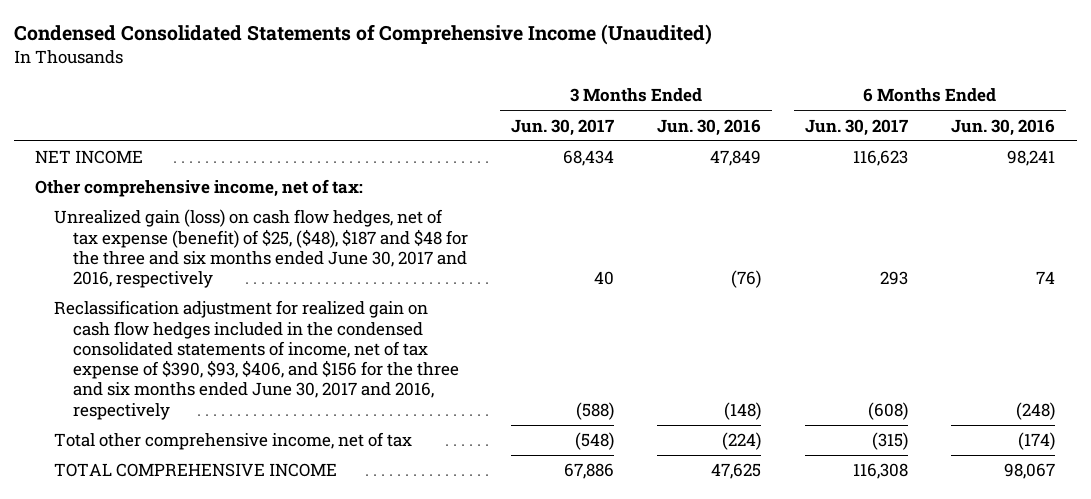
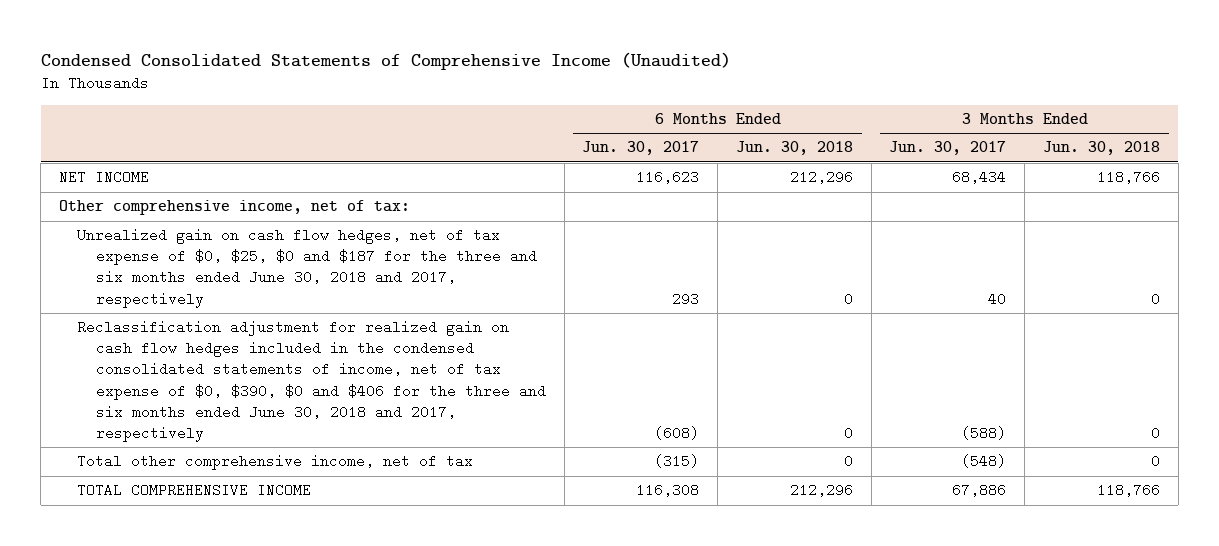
[657,118,762,136] Jun. 30, 2016 -> none
[951,118,1056,136] Jun. 30, 2016 -> none
none -> [735,141,853,156] Jun. 30, 2018
none -> [1042,141,1160,156] Jun. 30, 2018
[53,209,468,289] Unrealized gain (loss) on cash flow hedges, net of tax expense (benefit) of $25, ($48), $187 and $48 for the three and six months ended June 30, 2017 and 2016, respectively -> [77,228,537,308] Unrealized gain on cash flow hedges, net of tax expense of $0, $25, $0 and $187 for the three and six months ended June 30, 2018 and 2017, respectively
[53,300,459,420] Reclassification adjustment for realized gain on cash flow hedges included in the condensed consolidated statements of income, net of tax expense of $390, $93, $406, and $156 for the three and six months ended June 30, 2017 and 2016, respectively -> [77,320,546,442] Reclassification adjustment for realized gain on cash flow hedges included in the condensed consolidated statements of income, net of tax expense of $0, $390, $0 and $406 for the three and six months ended June 30, 2018 and 2017, respectively

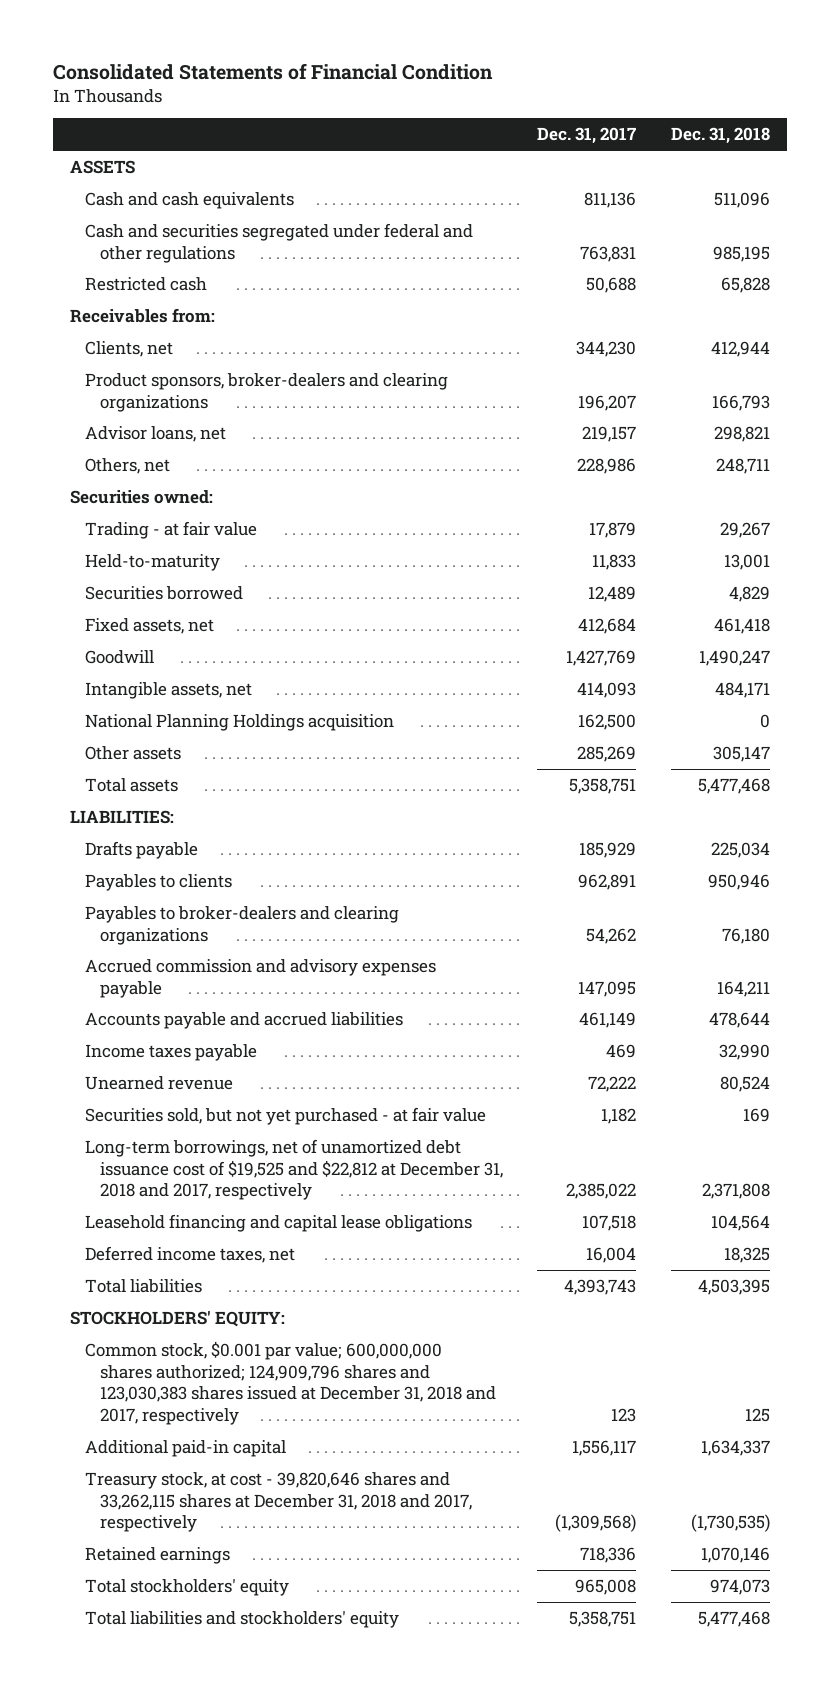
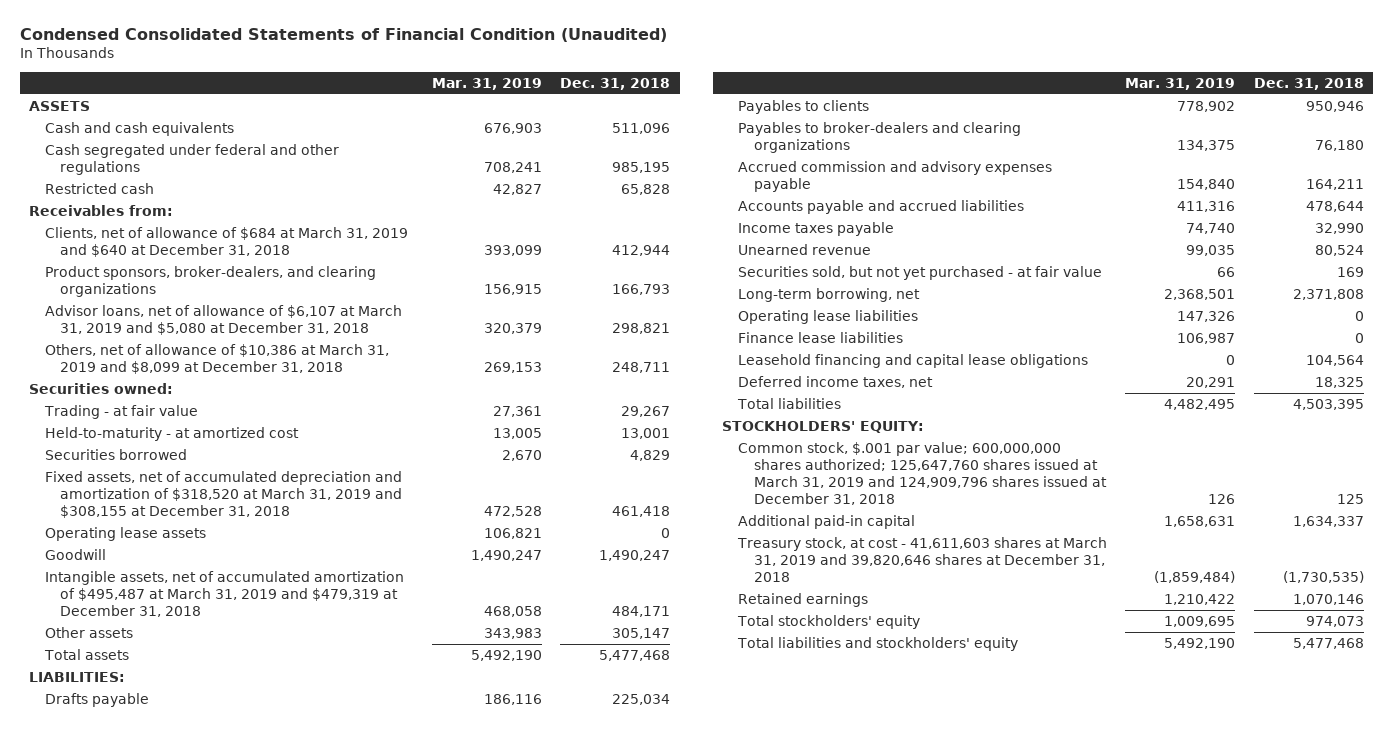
[52,62,493,80] Consolidated Statements of Financial Condition -> [19,28,667,43] Condensed Consolidated Statements of Financial Condition (Unaudited)
[537,127,637,145] Dec. 31, 2017 -> none
none -> [432,77,543,90] Mar. 31, 2019
[84,222,473,263] Cash and securities segregated under federal and other regulations -> [44,143,339,175] Cash segregated under federal and other regulations
[84,340,173,357] Clients, net -> [44,226,408,257] Clients, net of allowance of $684 at March 31, 2019 and $640 at December 31, 2018
[84,372,448,412] Product sponsors, broker-dealers and clearing organizations -> [44,265,376,297] Product sponsors, broker-dealers, and clearing organizations
[84,425,226,442] Advisor loans, net -> [44,304,402,335] Advisor loans, net of allowance of $6,107 at March 31, 2019 and $5,080 at December 31, 2018
[84,457,170,474] Others, net -> [44,343,389,374] Others, net of allowance of $10,386 at March 31, 2019 and $8,099 at December 31, 2018
[84,553,220,571] Held-to-maturity -> [44,426,299,441] Held-to-maturity - at amortized cost
[84,617,214,634] Fixed assets, net -> [44,470,403,518] Fixed assets, net of accumulated depreciation and amortization of $318,520 at March 31, 2019 and $308,155 at December 31, 2018
none -> [44,526,206,541] Operating lease assets
[84,713,394,731] National Planning Holdings acquisition -> none
[84,681,252,699] Intangible assets, net -> [44,570,404,617] Intangible assets, net of accumulated amortization of $495,487 at March 31, 2019 and $479,319 at December 31, 2018
[84,1138,503,1201] Long-term borrowings, net of unamortized debt issuance cost of $19,525 and $22,812 at December 31, 2018 and 2017, respectively -> [737,287,920,302] Long-term borrowing, net
none -> [737,309,918,324] Operating lease liabilities
none -> [737,331,903,343] Finance lease liabilities
[84,1340,496,1425] Common stock, $0.001 par value; 600,000,000 shares authorized; 124,909,796 shares and 123,030,383 shares issued at December 31, 2018 and 2017, respectively -> [737,441,1107,505] Common stock, $.001 par value; 600,000,000 shares authorized; 125,647,760 shares issued at March 31, 2019 and 124,909,796 shares issued at December 31, 2018
[84,1471,472,1533] Treasury stock, at cost - 39,820,646 shares and 33,262,115 shares at December 31, 2018 and 2017, respectively -> [736,536,1107,582] Treasury stock, at cost - 41,611,603 shares at March 31, 2019 and 39,820,646 shares at December 31, 2018

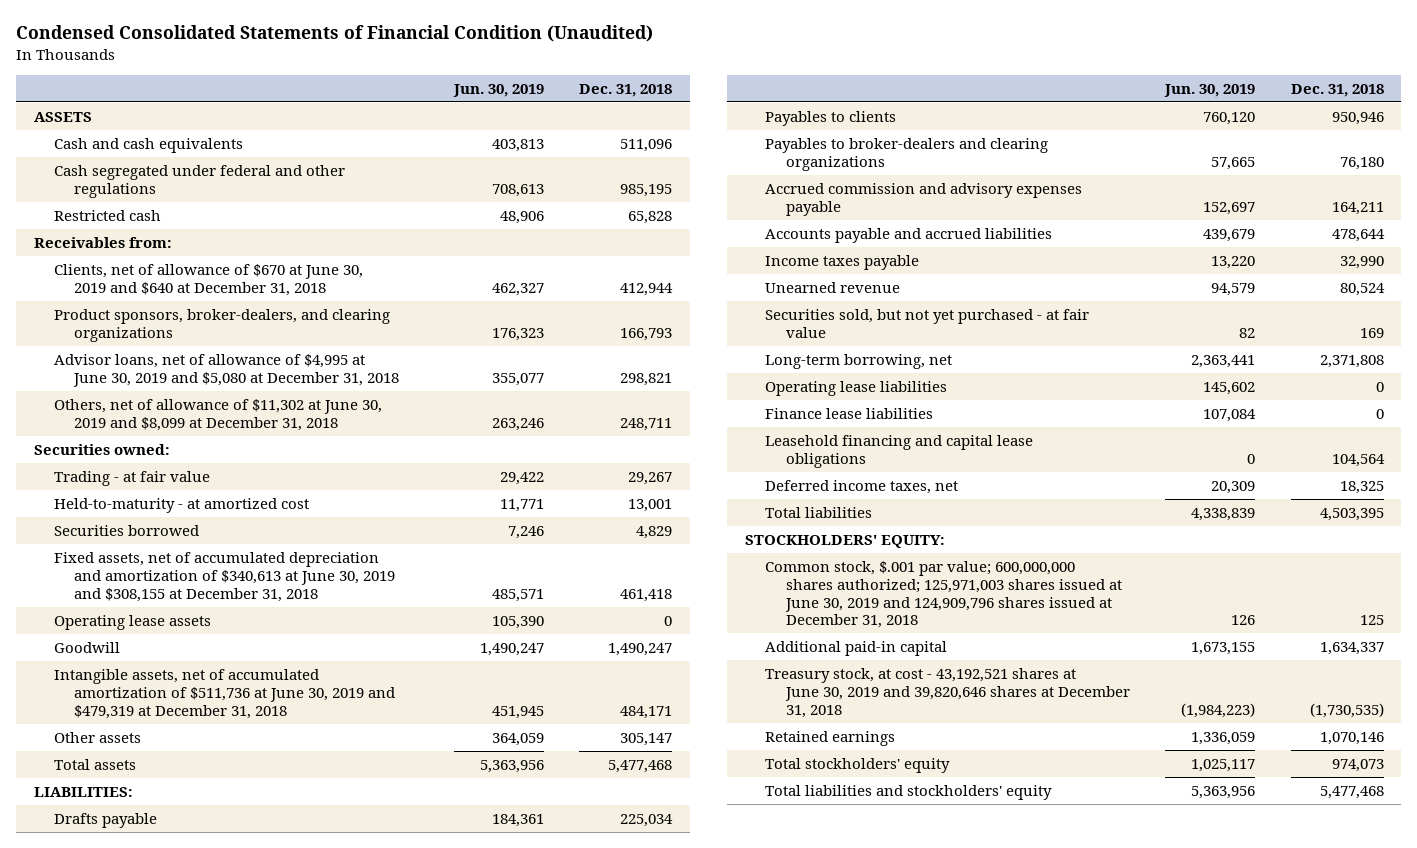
[432,77,543,90] Mar. 31, 2019 -> none
none -> [452,83,544,97] Jun. 30, 2019
[44,226,408,257] Clients, net of allowance of $684 at March 31, 2019 and $640 at December 31, 2018 -> [53,263,363,296] Clients, net of allowance of $670 at June 30, 2019 and $640 at December 31, 2018
[44,304,402,335] Advisor loans, net of allowance of $6,107 at March 31, 2019 and $5,080 at December 31, 2018 -> [53,353,400,387] Advisor loans, net of allowance of $4,995 at June 30, 2019 and $5,080 at December 31, 2018
[44,343,389,374] Others, net of allowance of $10,386 at March 31, 2019 and $8,099 at December 31, 2018 -> [53,398,382,431] Others, net of allowance of $11,302 at June 30, 2019 and $8,099 at December 31, 2018
[44,470,403,518] Fixed assets, net of accumulated depreciation and amortization of $318,520 at March 31, 2019 and $308,155 at December 31, 2018 -> [53,551,396,602] Fixed assets, net of accumulated depreciation and amortization of $340,613 at June 30, 2019 and $308,155 at December 31, 2018
[44,570,404,617] Intangible assets, net of accumulated amortization of $495,487 at March 31, 2019 and $479,319 at December 31, 2018 -> [53,668,396,719] Intangible assets, net of accumulated amortization of $511,736 at June 30, 2019 and $479,319 at December 31, 2018
[737,441,1107,505] Common stock, $.001 par value; 600,000,000 shares authorized; 125,647,760 shares issued at March 31, 2019 and 124,909,796 shares issued at December 31, 2018 -> [765,560,1122,629] Common stock, $.001 par value; 600,000,000 shares authorized; 125,971,003 shares issued at June 30, 2019 and 124,909,796 shares issued at December 31, 2018
[736,536,1107,582] Treasury stock, at cost - 41,611,603 shares at March 31, 2019 and 39,820,646 shares at December 31, 2018 -> [765,667,1130,718] Treasury stock, at cost - 43,192,521 shares at June 30, 2019 and 39,820,646 shares at December 31, 2018

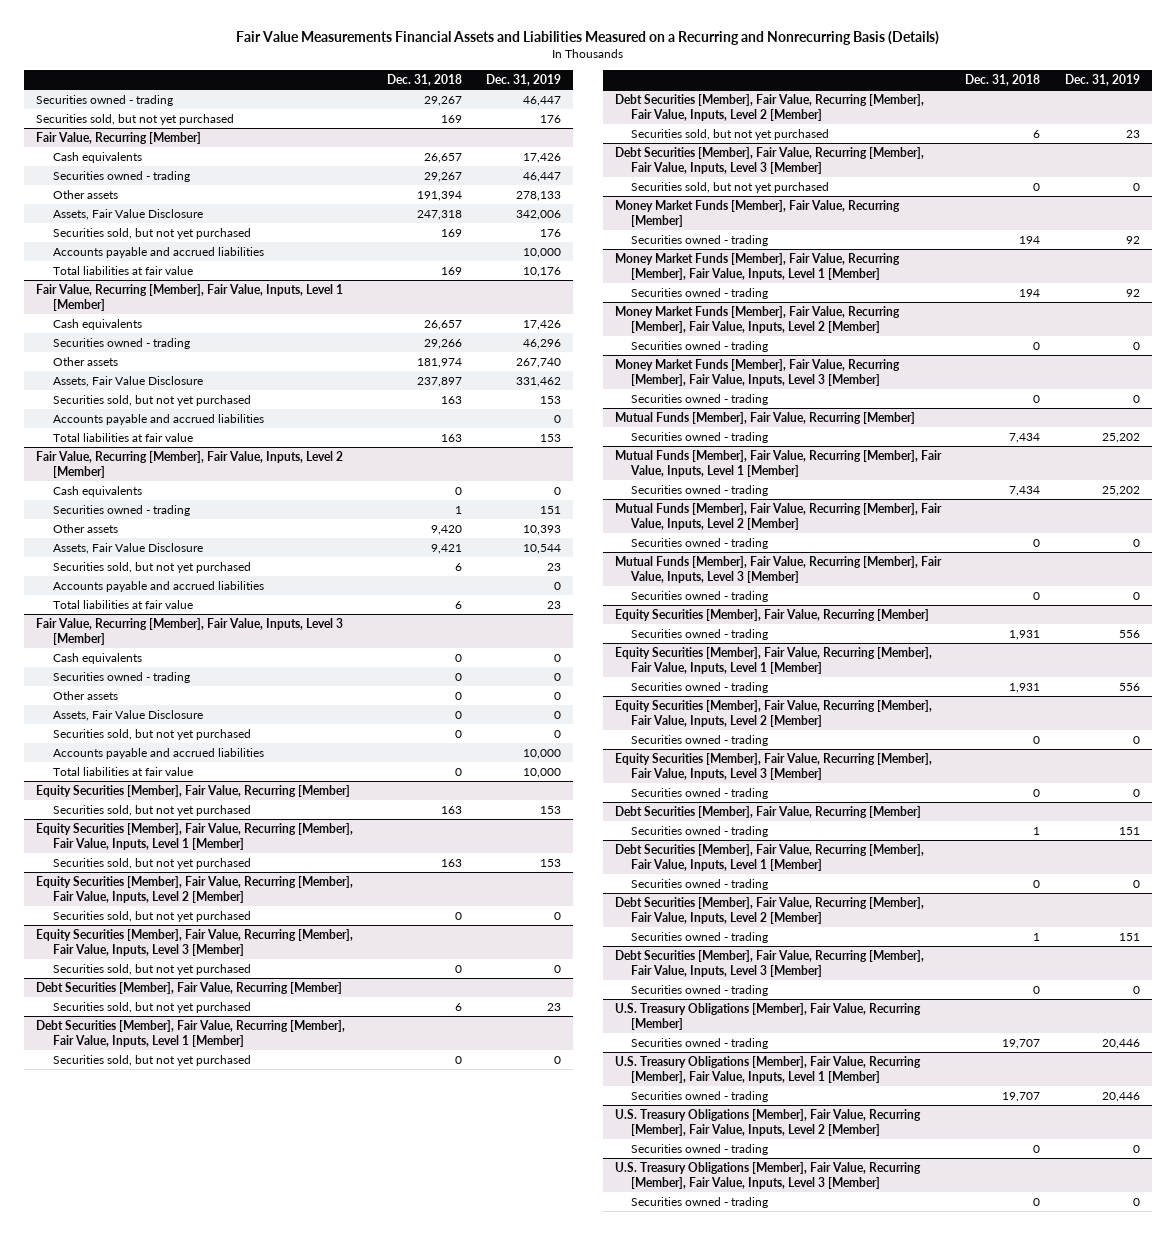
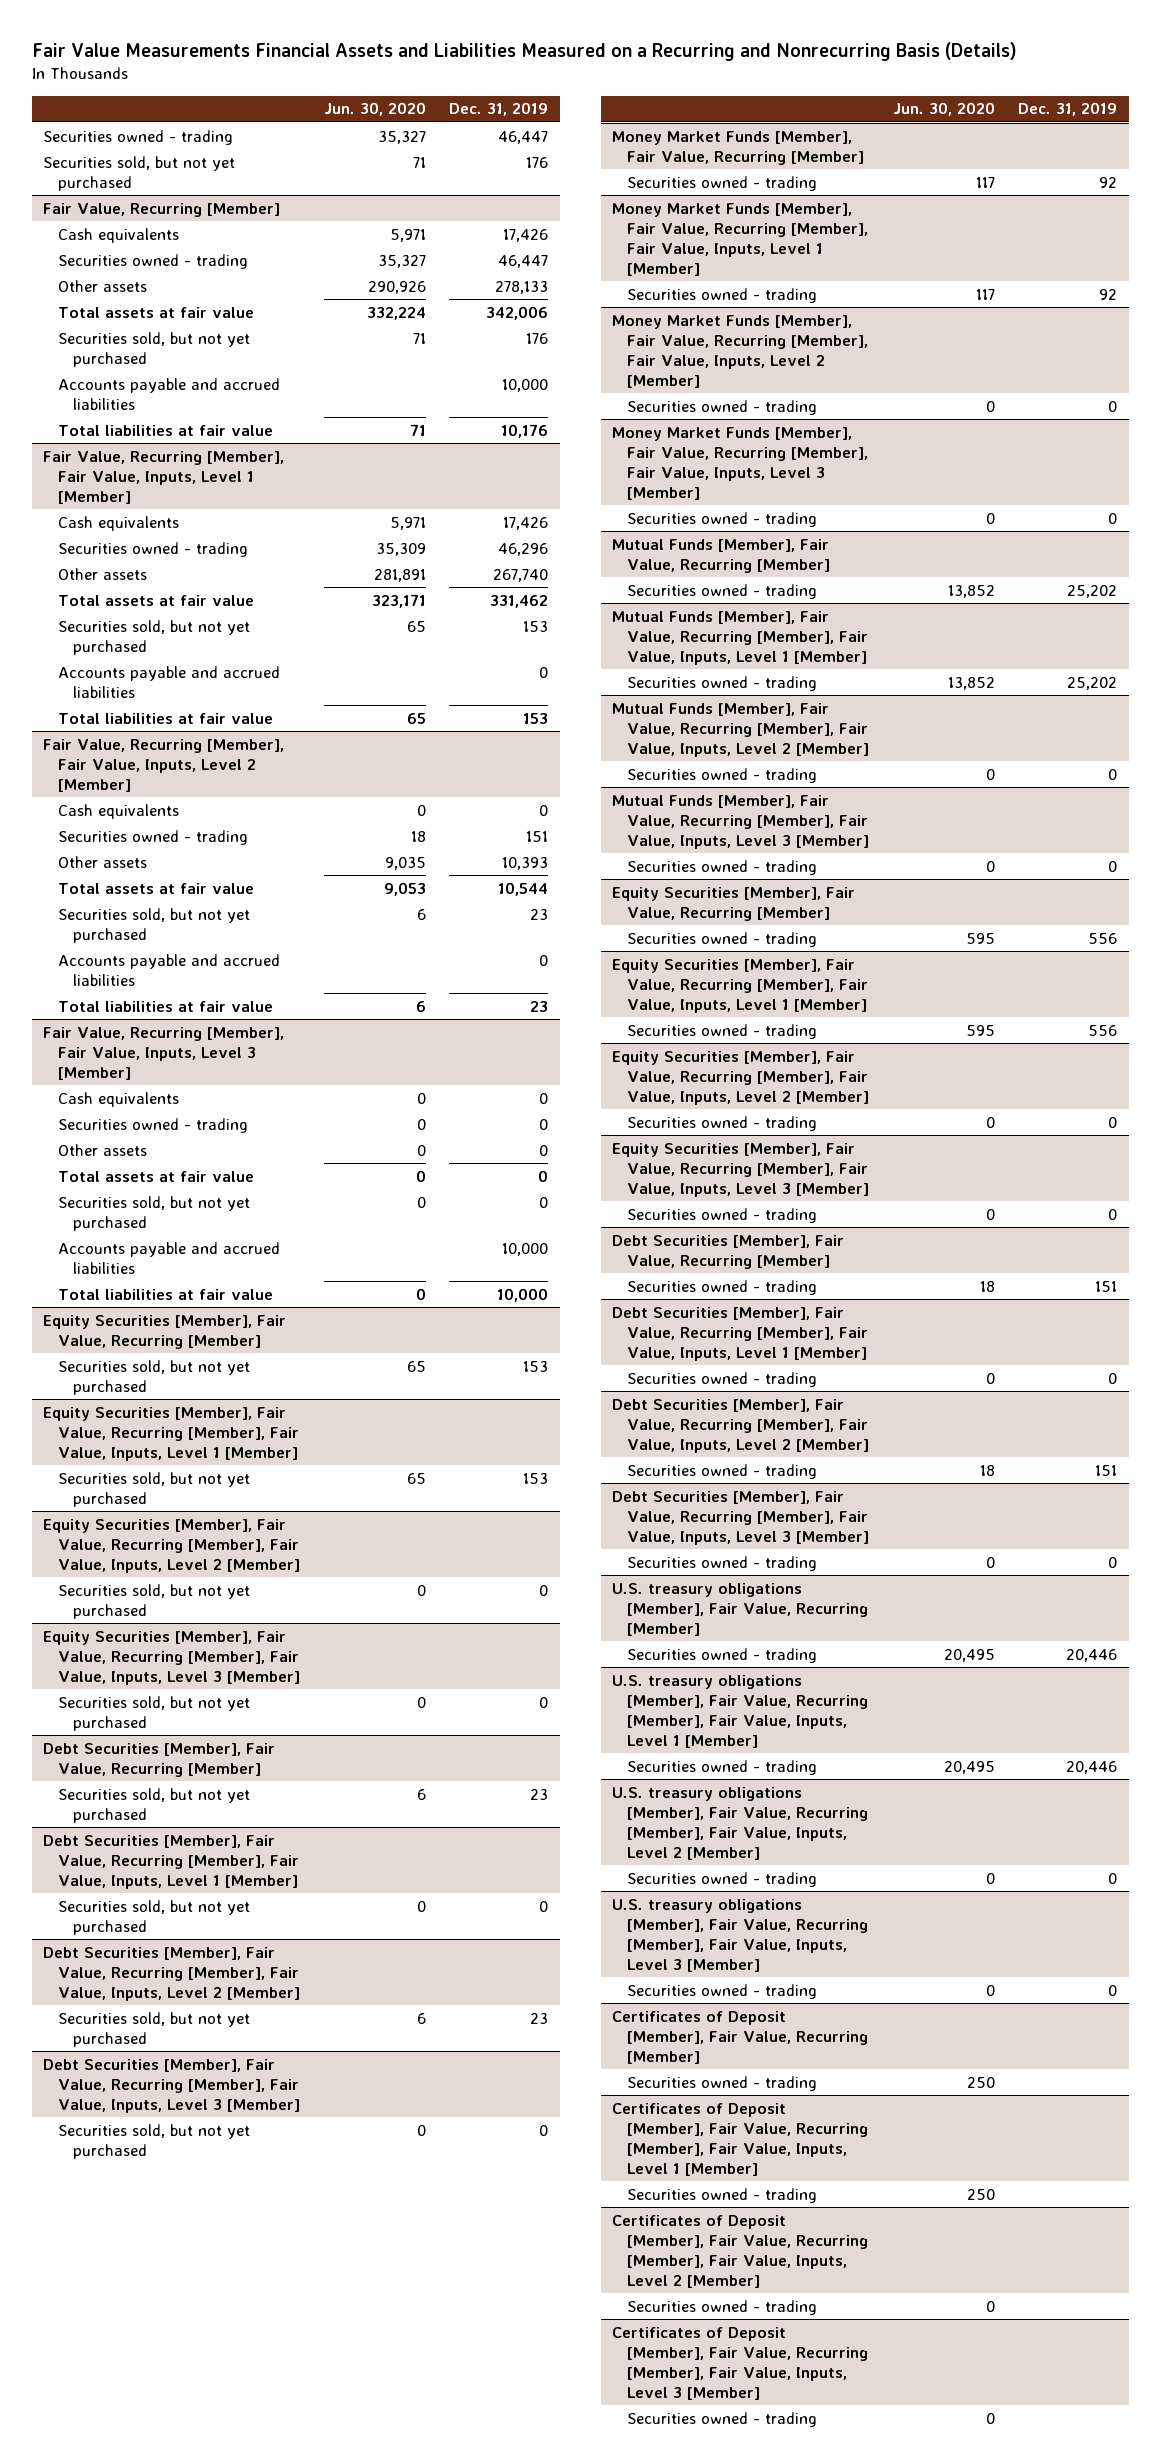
[386,73,462,86] Dec. 31, 2018 -> none
none -> [323,102,426,117] Jun. 30, 2020
[52,208,203,220] Assets, Fair Value Disclosure -> [58,306,255,318] Total assets at fair value
[52,375,203,387] Assets, Fair Value Disclosure -> [58,594,255,606] Total assets at fair value
[52,542,203,554] Assets, Fair Value Disclosure -> [58,882,255,894] Total assets at fair value
[52,709,203,721] Assets, Fair Value Disclosure -> [58,1170,255,1182] Total assets at fair value
[614,1002,921,1030] U.S. Treasury Obligations [Member], Fair Value, Recurring [Member] -> [612,1582,869,1636] U.S. treasury obligations [Member], Fair Value, Recurring [Member]
[614,1055,921,1083] U.S. Treasury Obligations [Member], Fair Value, Recurring [Member], Fair Value, Inputs, Level 1 [Member] -> [612,1674,869,1748] U.S. treasury obligations [Member], Fair Value, Recurring [Member], Fair Value, Inputs, Level 1 [Member]
[614,1108,921,1136] U.S. Treasury Obligations [Member], Fair Value, Recurring [Member], Fair Value, Inputs, Level 2 [Member] -> [612,1786,869,1860] U.S. treasury obligations [Member], Fair Value, Recurring [Member], Fair Value, Inputs, Level 2 [Member]
[614,1161,921,1189] U.S. Treasury Obligations [Member], Fair Value, Recurring [Member], Fair Value, Inputs, Level 3 [Member] -> [612,1898,869,1972] U.S. treasury obligations [Member], Fair Value, Recurring [Member], Fair Value, Inputs, Level 3 [Member]
none -> [612,2010,869,2064] Certificates of Deposit [Member], Fair Value, Recurring [Member]
none -> [627,2075,818,2091] Securities owned - trading
none -> [612,2102,869,2176] Certificates of Deposit [Member], Fair Value, Recurring [Member], Fair Value, Inputs, Level 1 [Member]
none -> [627,2187,818,2203] Securities owned - trading
none -> [612,2214,869,2288] Certificates of Deposit [Member], Fair Value, Recurring [Member], Fair Value, Inputs, Level 2 [Member]
none -> [627,2299,818,2315] Securities owned - trading
none -> [612,2326,869,2400] Certificates of Deposit [Member], Fair Value, Recurring [Member], Fair Value, Inputs, Level 3 [Member]
none -> [627,2411,818,2427] Securities owned - trading

